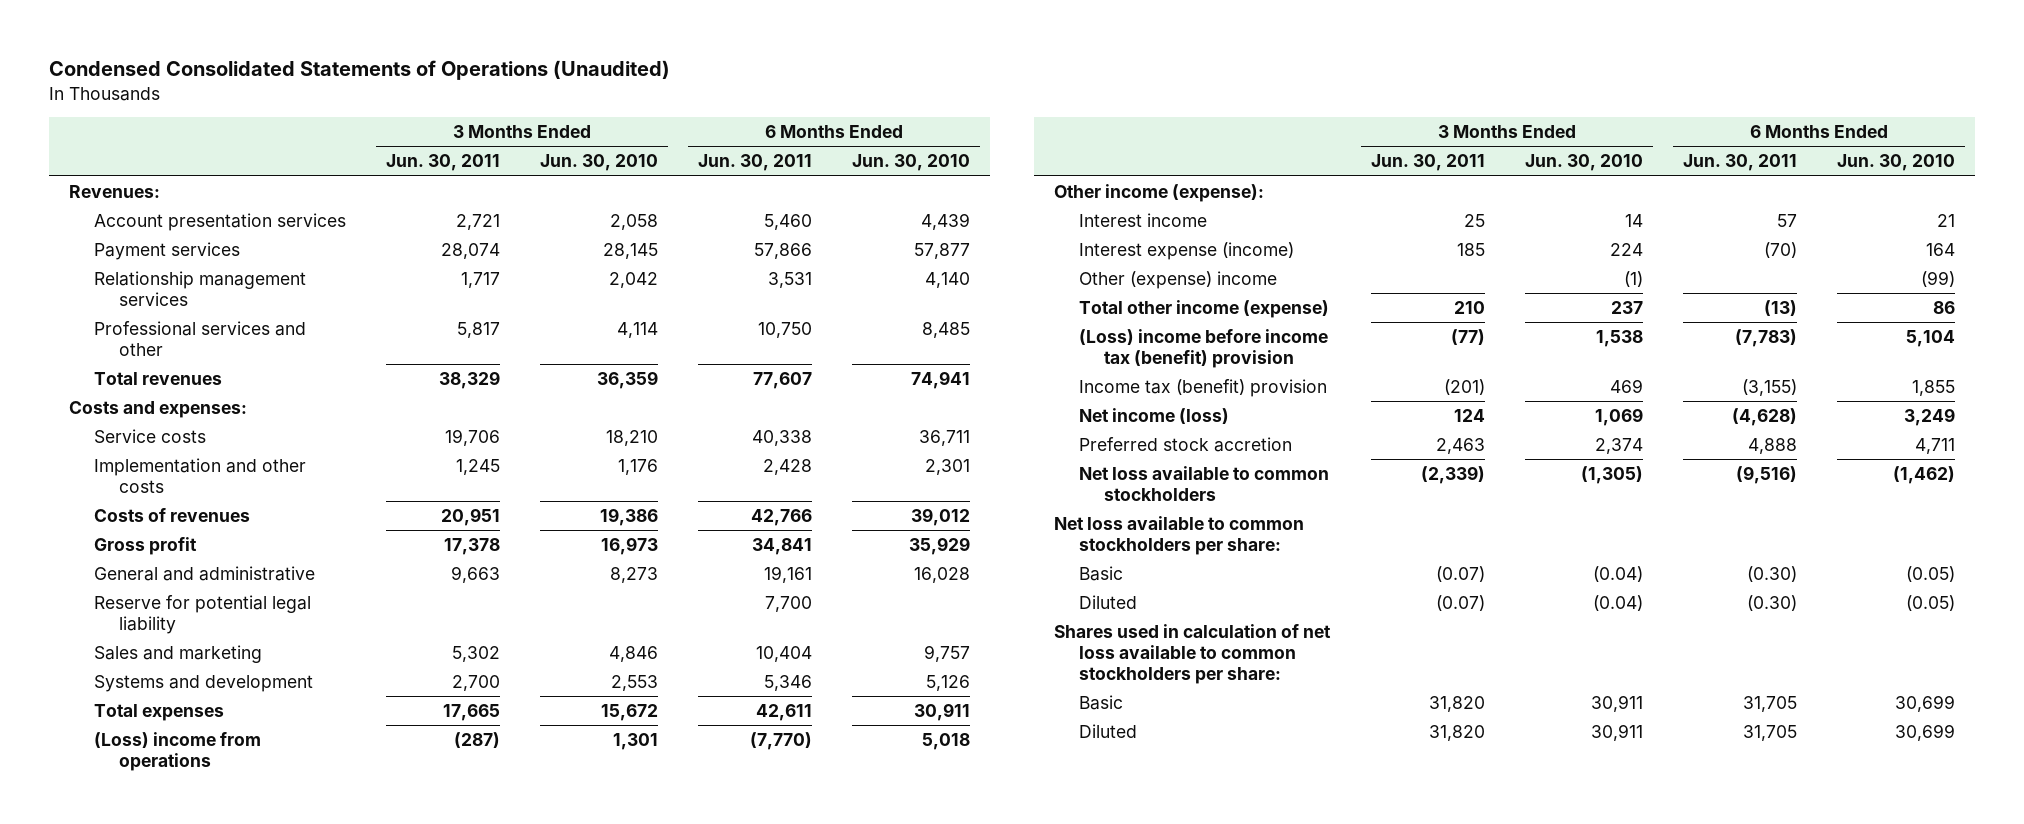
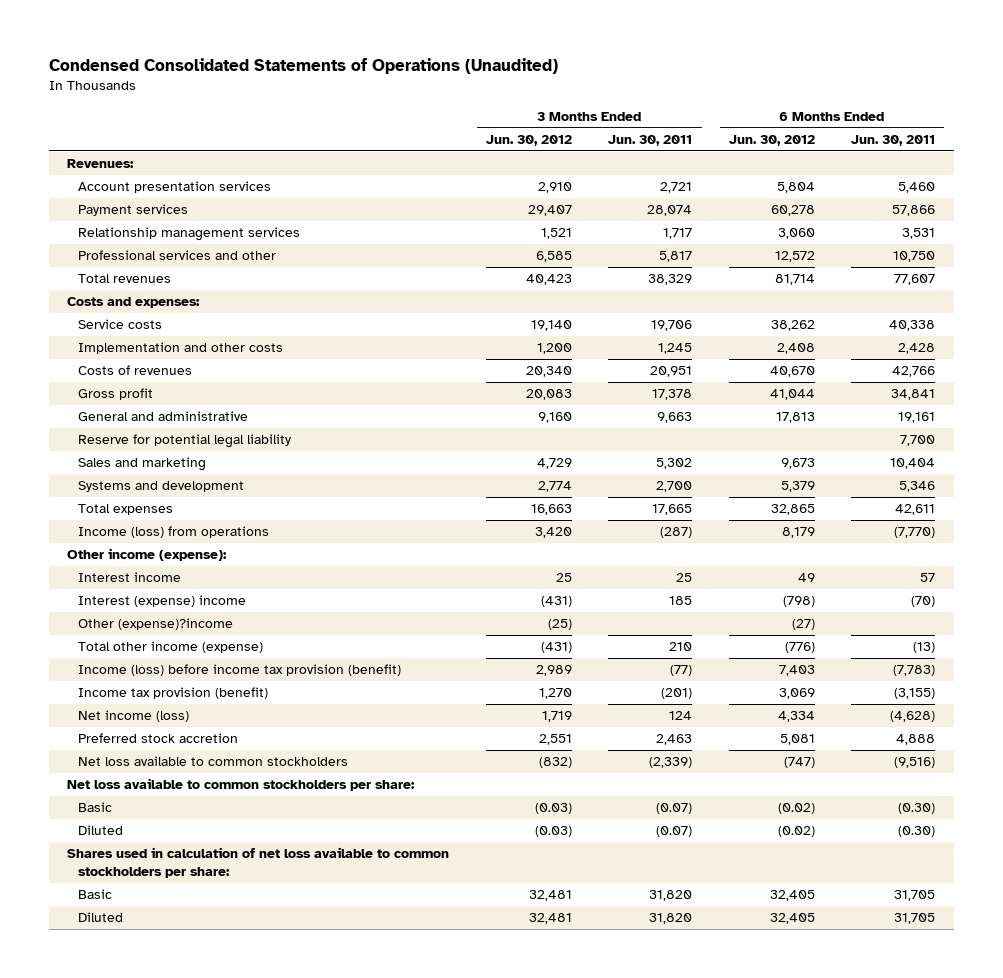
[540,154,659,172] Jun. 30, 2010 -> none
[852,154,971,172] Jun. 30, 2010 -> none
none -> [485,135,572,147] Jun. 30, 2012
none -> [728,135,815,147] Jun. 30, 2012
[94,731,262,771] (Loss) income from operations -> [78,526,270,539] Income (loss) from operations
[1078,241,1294,260] Interest expense (income) -> [78,595,247,608] Interest (expense) income
[1078,270,1277,289] Other (expense) income -> [78,618,234,631] Other (expense)?income
[1078,328,1328,368] (Loss) income before income tax (benefit) provision -> [78,664,402,677] Income (loss) before income tax provision (benefit)
[1078,378,1327,397] Income tax (benefit) provision -> [78,687,269,700] Income tax provision (benefit)

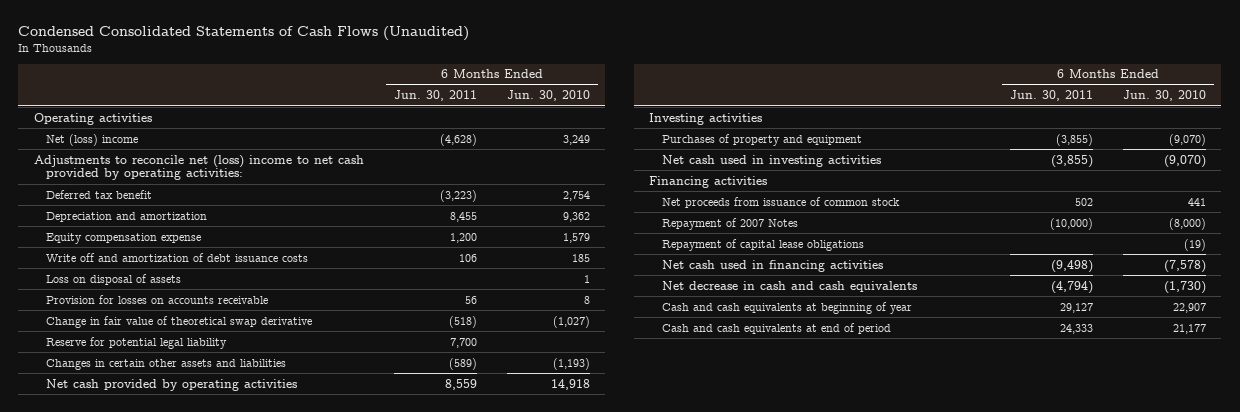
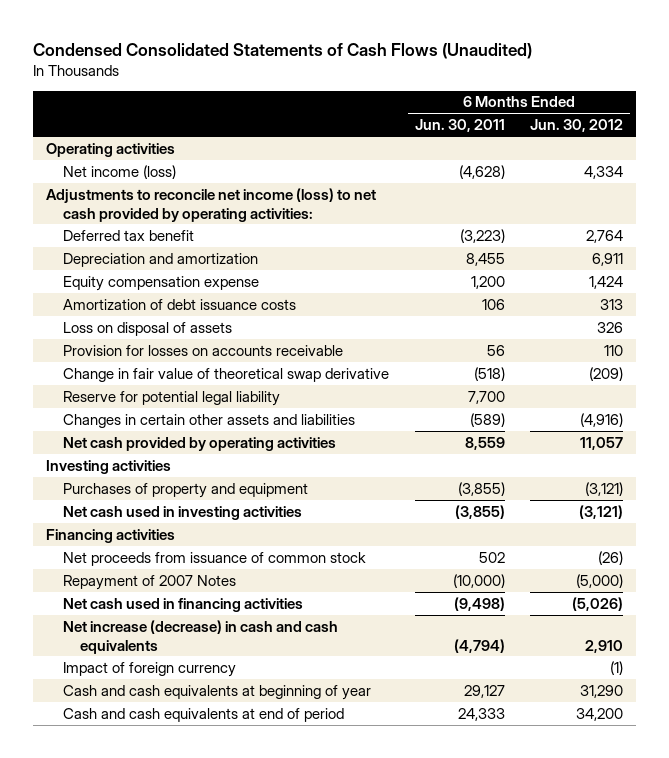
[507,90,591,102] Jun. 30, 2010 -> none
none -> [530,119,624,133] Jun. 30, 2012
[45,133,138,146] Net (loss) income -> [63,164,177,179] Net income (loss)
[33,154,364,181] Adjustments to reconcile net (loss) income to net cash provided by operating activities: -> [45,187,376,222] Adjustments to reconcile net income (loss) to net cash provided by operating activities:
[45,252,308,262] Write off and amortization of debt issuance costs -> [63,298,297,310] Amortization of debt issuance costs
[661,238,864,251] Repayment of capital lease obligations -> none
[661,280,917,292] Net decrease in cash and cash equivalents -> [63,619,339,654] Net increase (decrease) in cash and cash equivalents
none -> [63,661,237,677] Impact of foreign currency

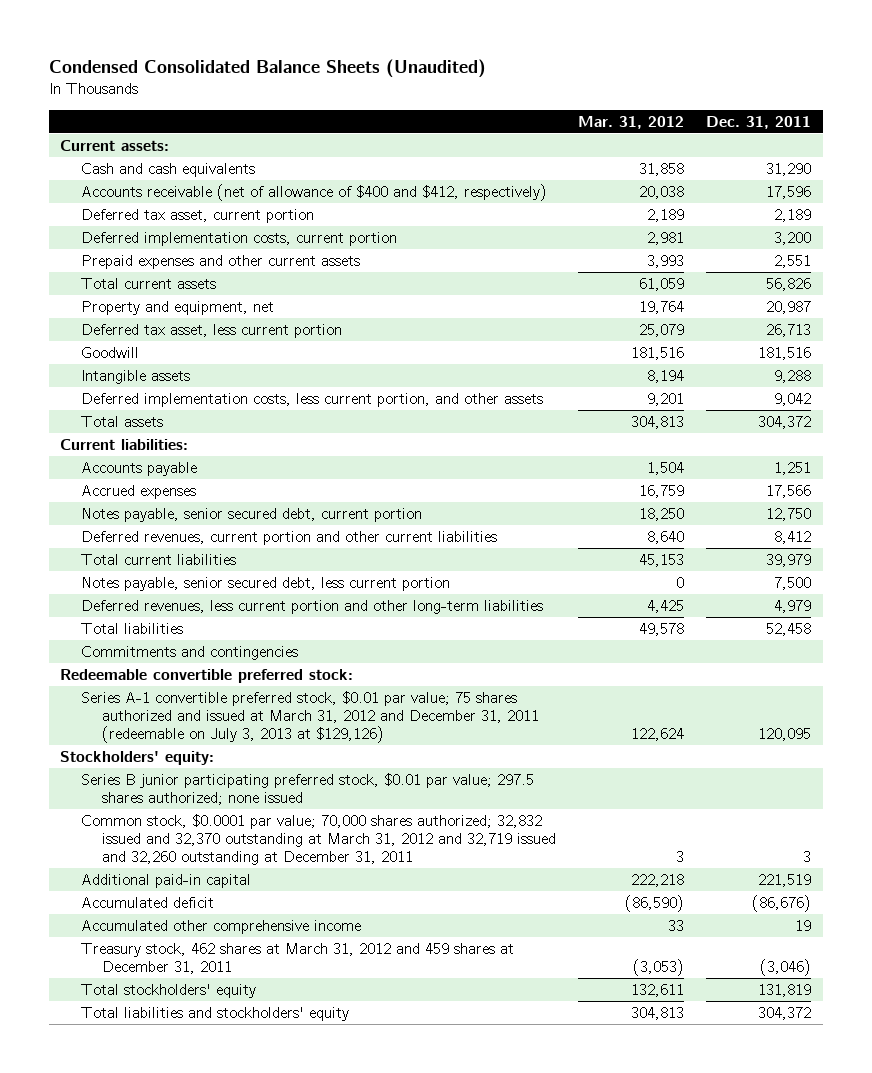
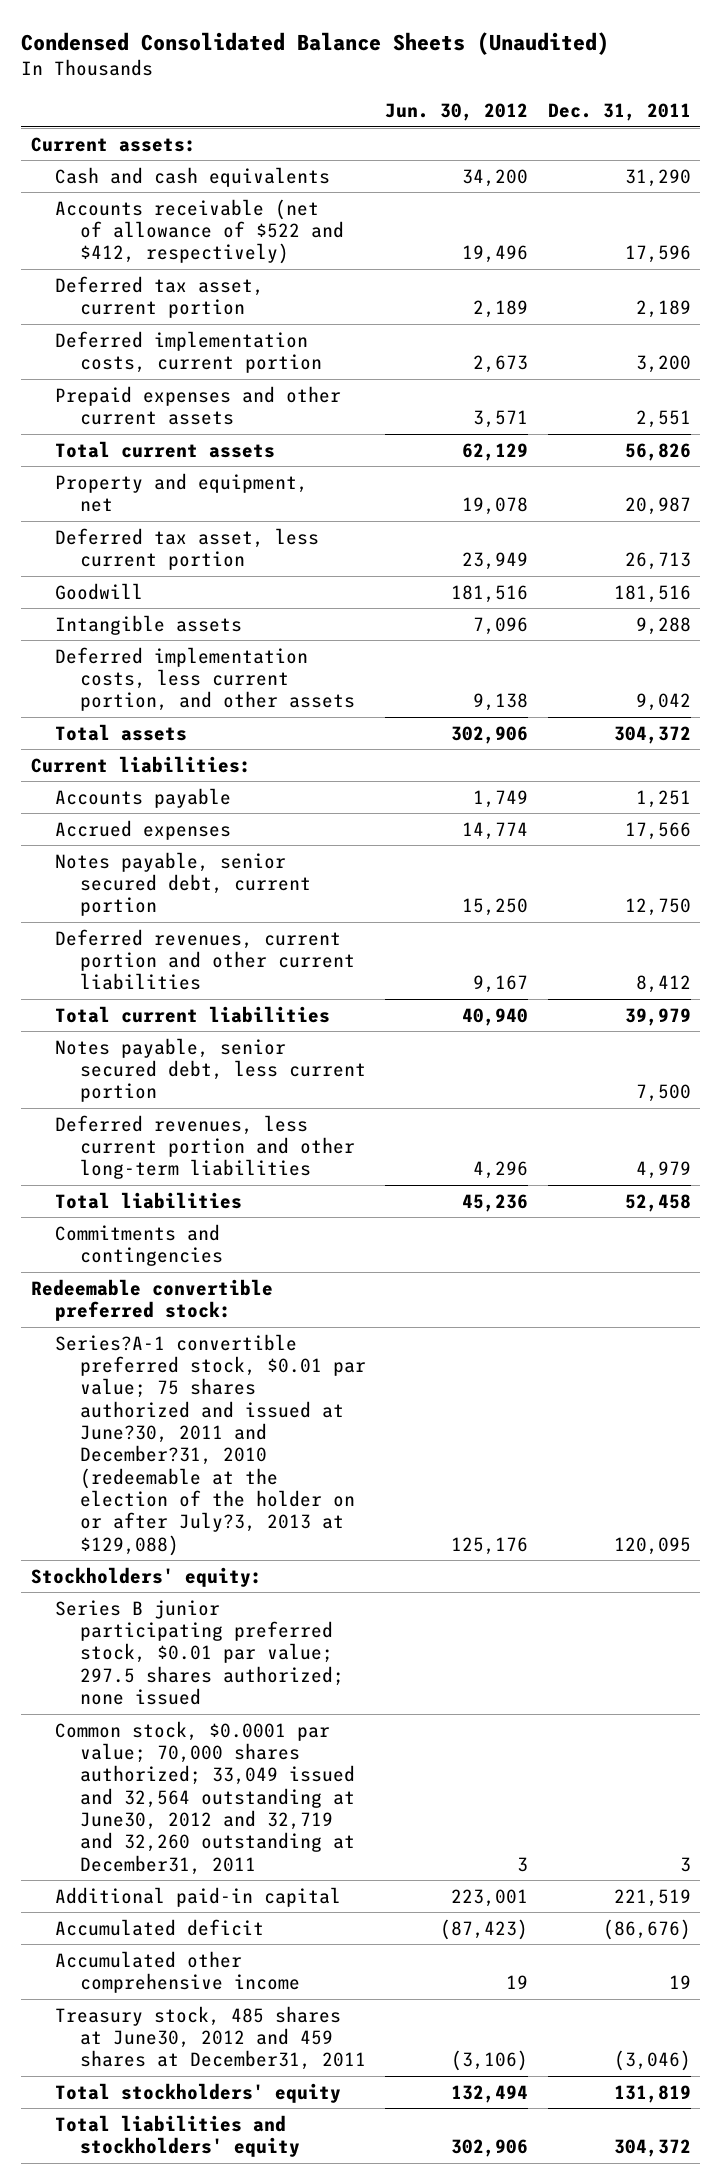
[578,115,685,129] Mar. 31, 2012 -> none
none -> [385,103,529,122] Jun. 30, 2012
[81,184,548,202] Accounts receivable (net of allowance of $400 and $412, respectively) -> [55,198,345,265] Accounts receivable (net of allowance of $522 and $412, respectively)
[81,691,540,743] Series A-1 convertible preferred stock, $0.01 par value; 75 shares authorized and issued at March 31, 2012 and December 31, 2011 (redeemable on July 3, 2013 at $129,126) -> [55,1333,367,1556] Series?A-1 convertible preferred stock, $0.01 par value; 75 shares authorized and issued at June?30, 2011 and December?31, 2010 (redeemable at the election of the holder on or after July?3, 2013 at $129,088)
[81,814,557,865] Common stock, $0.0001 par value; 70,000 shares authorized; 32,832 issued and 32,370 outstanding at March 31, 2012 and 32,719 issued and 32,260 outstanding at December 31, 2011 -> [55,1720,356,1875] Common stock, $0.0001 par value; 70,000 shares authorized; 33,049 issued and 32,564 outstanding at June30, 2012 and 32,719 and 32,260 outstanding at December31, 2011
[81,943,515,974] Treasury stock, 462 shares at March 31, 2012 and 459 shares at December 31, 2011 -> [55,2005,367,2071] Treasury stock, 485 shares at June30, 2012 and 459 shares at December31, 2011

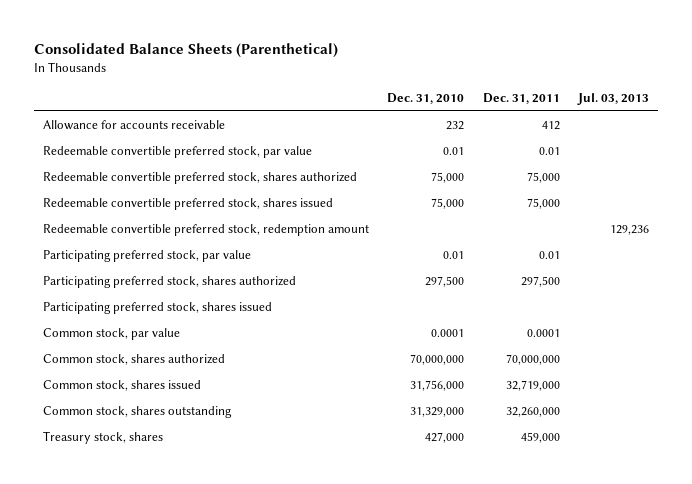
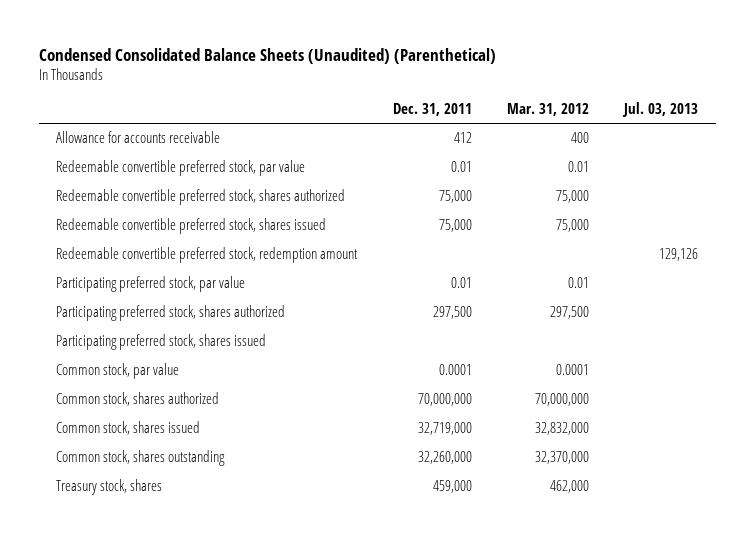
[33,43,338,59] Consolidated Balance Sheets (Parenthetical) -> [38,47,496,64] Condensed Consolidated Balance Sheets (Unaudited) (Parenthetical)
[387,93,465,105] Dec. 31, 2010 -> none
none -> [506,102,589,116] Mar. 31, 2012
[610,225,650,236] 129,236 -> [658,248,698,262] 129,126

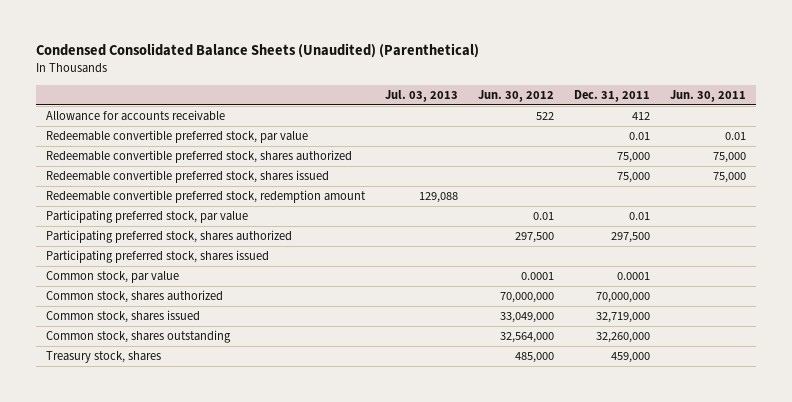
[506,102,589,116] Mar. 31, 2012 -> none
none -> [477,89,554,102] Jun. 30, 2012
none -> [670,89,747,102] Jun. 30, 2011
[658,248,698,262] 129,126 -> [418,192,458,204] 129,088

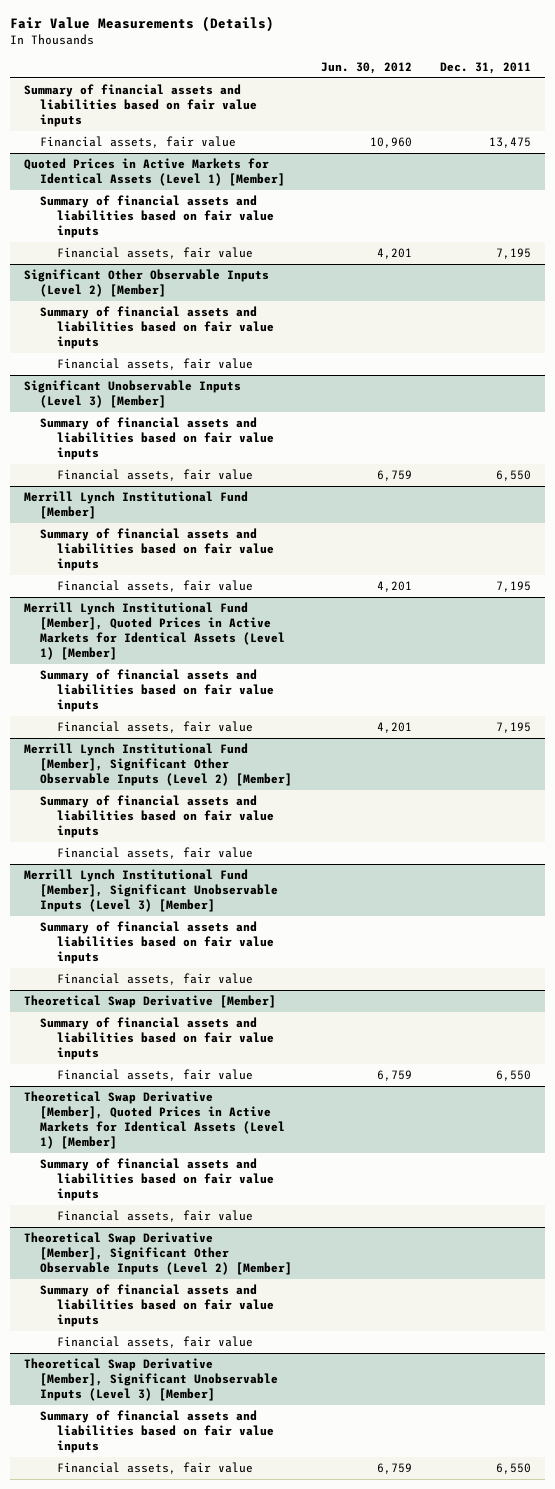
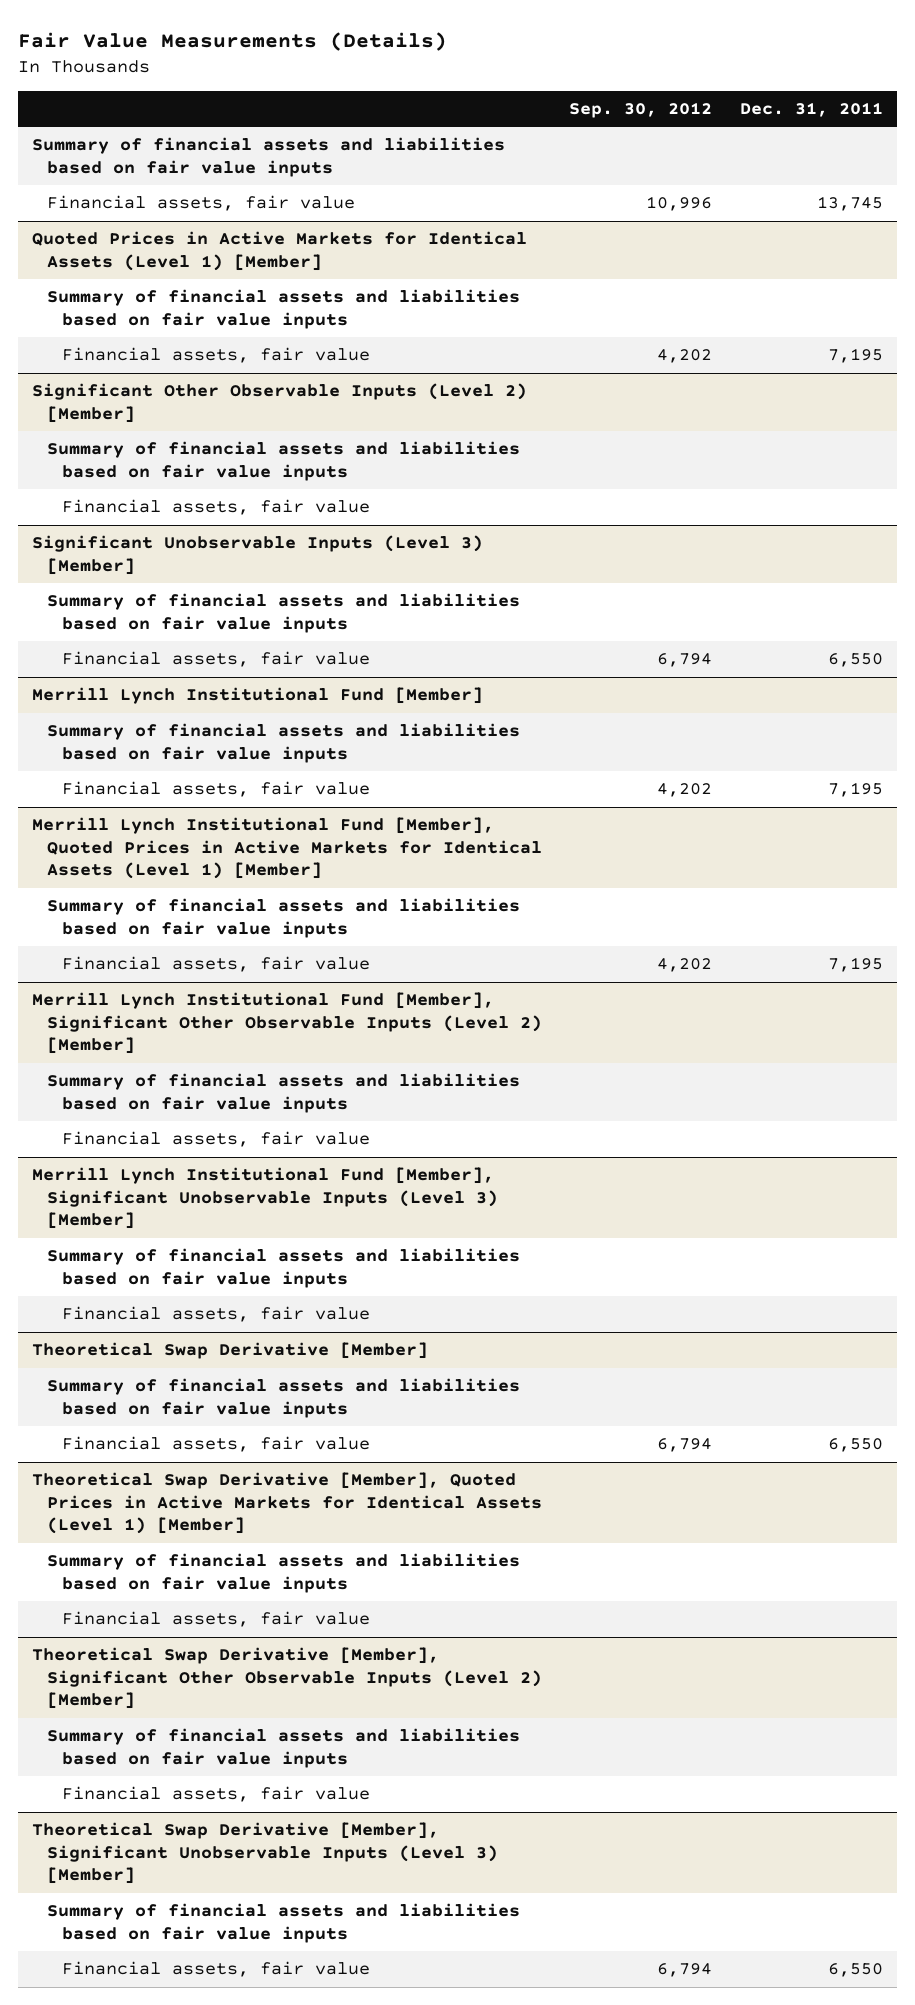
[320,61,412,74] Jun. 30, 2012 -> none
none -> [569,102,713,119] Sep. 30, 2012
[488,137,531,149] 13,475 -> [816,196,883,212] 13,745

